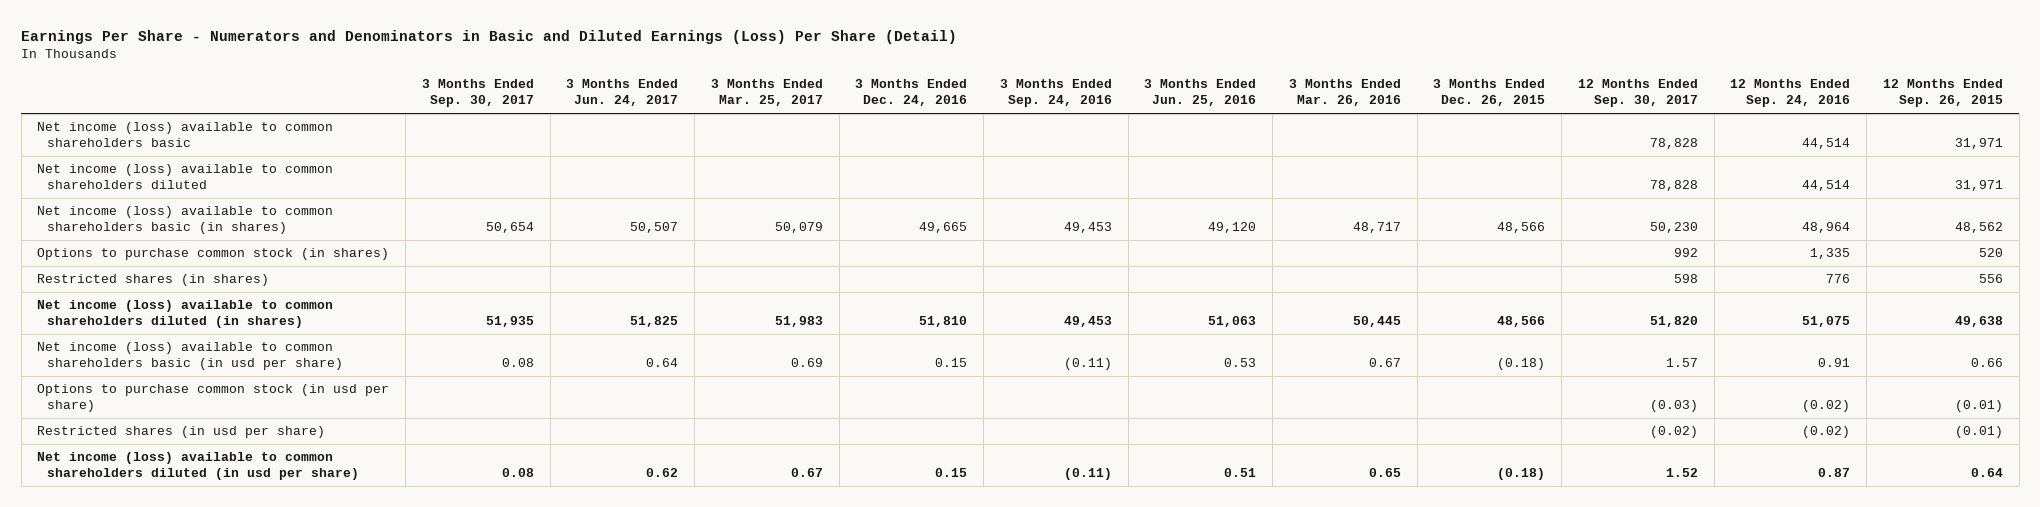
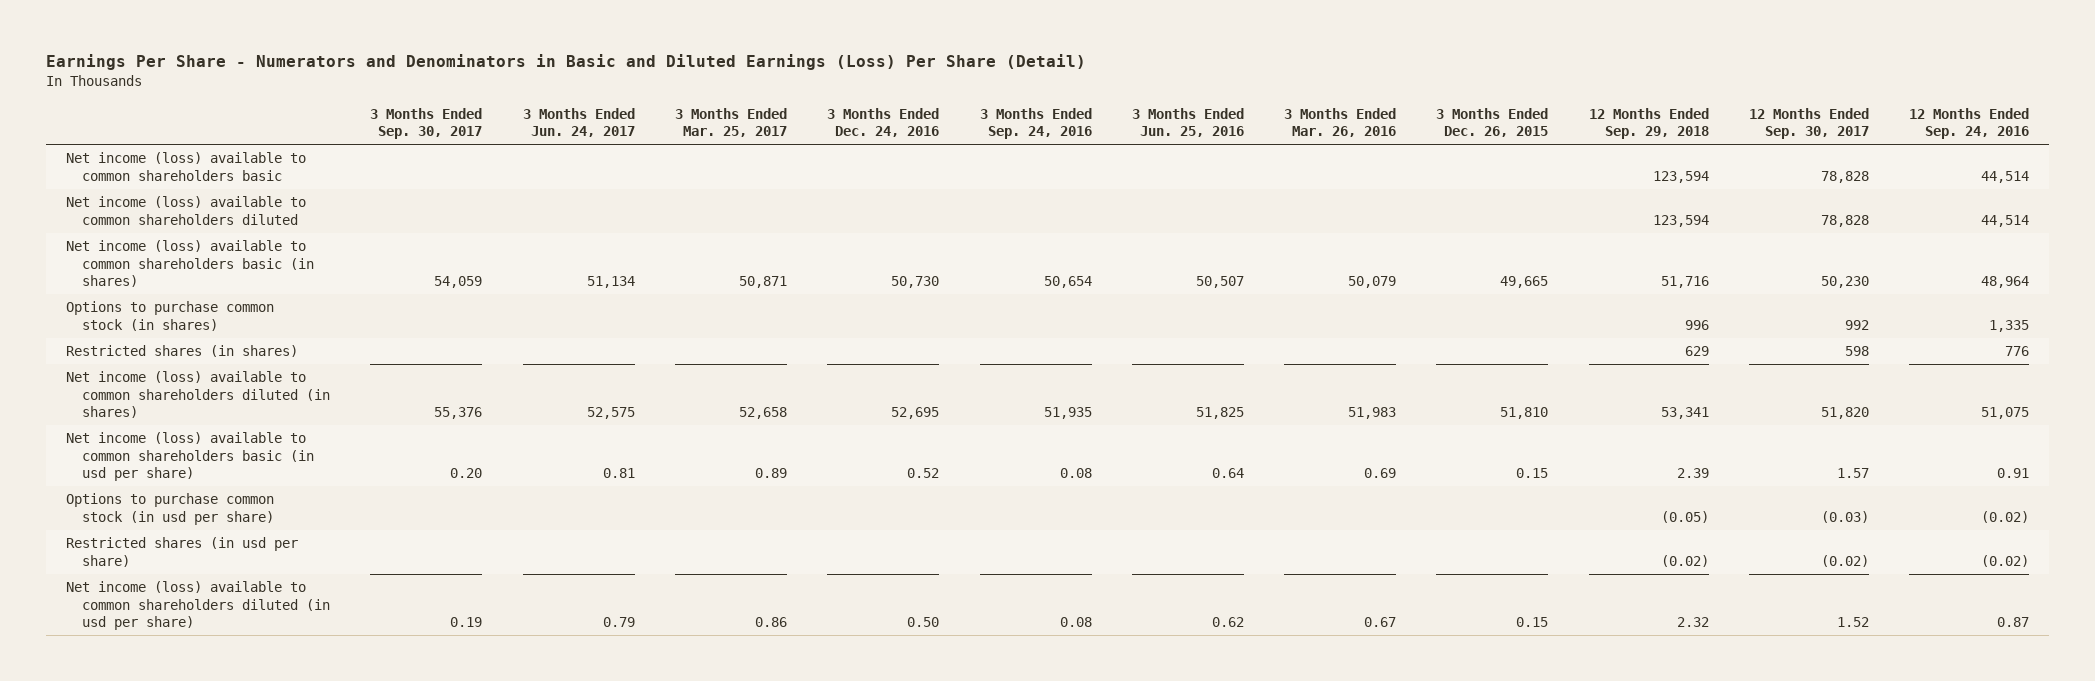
[1882,79,2003,108] 12 Months Ended Sep. 26, 2015 -> none
none -> [1588,107,1709,140] 12 Months Ended Sep. 29, 2018
[485,222,534,234] 50,654 -> [434,276,483,289] 54,059
[630,222,679,234] 50,507 -> [586,276,635,289] 51,134
[774,222,823,234] 50,079 -> [738,276,787,289] 50,871
[919,222,968,234] 49,665 -> [891,276,940,289] 50,730
[1063,222,1112,234] 49,453 -> [1043,276,1092,289] 50,654
[1208,222,1257,234] 49,120 -> [1195,276,1244,289] 50,507
[1352,222,1401,234] 48,717 -> [1348,276,1397,289] 50,079
[1497,222,1546,234] 48,566 -> [1500,276,1549,289] 49,665
[485,316,534,328] 51,935 -> [434,407,483,420] 55,376
[630,316,679,328] 51,825 -> [586,407,635,420] 52,575
[774,316,823,328] 51,983 -> [738,407,787,420] 52,658
[919,316,968,328] 51,810 -> [891,407,940,420] 52,695
[1063,316,1112,328] 49,453 -> [1043,407,1092,420] 51,935
[1208,316,1257,328] 51,063 -> [1195,407,1244,420] 51,825
[1352,316,1401,328] 50,445 -> [1348,407,1397,420] 51,983
[1497,316,1546,328] 48,566 -> [1500,407,1549,420] 51,810
[501,358,534,368] 0.08 -> [450,468,483,479] 0.20
[646,358,679,368] 0.64 -> [602,468,635,479] 0.81
[790,358,823,368] 0.69 -> [754,468,787,479] 0.89
[935,358,968,368] 0.15 -> [907,468,940,479] 0.52
[1063,358,1112,371] (0.11) -> [1059,468,1092,479] 0.08
[1224,358,1257,368] 0.53 -> [1211,468,1244,479] 0.64
[1368,358,1401,368] 0.67 -> [1364,468,1397,479] 0.69
[1497,358,1546,371] (0.18) -> [1516,468,1549,479] 0.15
[501,468,534,478] 0.08 -> [450,617,483,628] 0.19
[646,468,679,478] 0.62 -> [602,617,635,628] 0.79
[790,468,823,478] 0.67 -> [754,617,787,628] 0.86
[935,468,968,478] 0.15 -> [907,617,940,628] 0.50
[1063,468,1112,481] (0.11) -> [1059,617,1092,628] 0.08
[1224,468,1257,478] 0.51 -> [1211,617,1244,628] 0.62
[1368,468,1401,478] 0.65 -> [1364,617,1397,628] 0.67
[1497,468,1546,481] (0.18) -> [1516,617,1549,628] 0.15

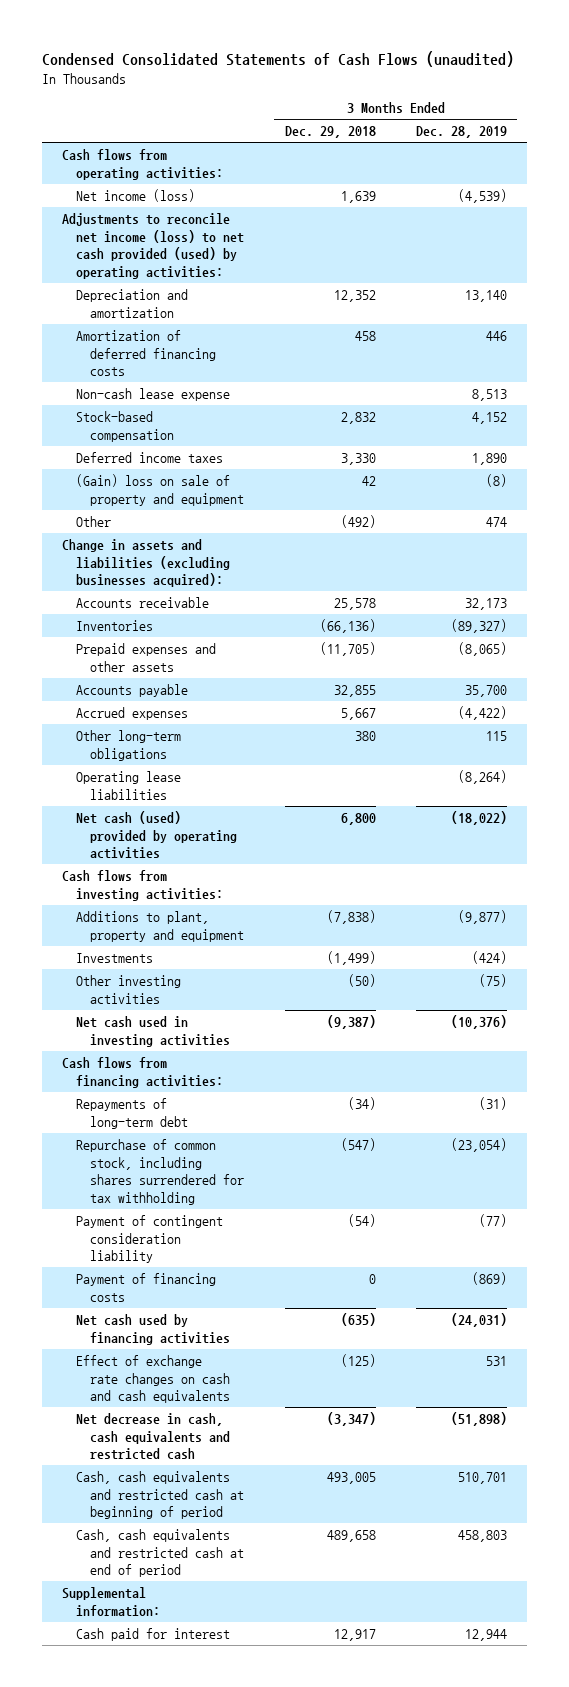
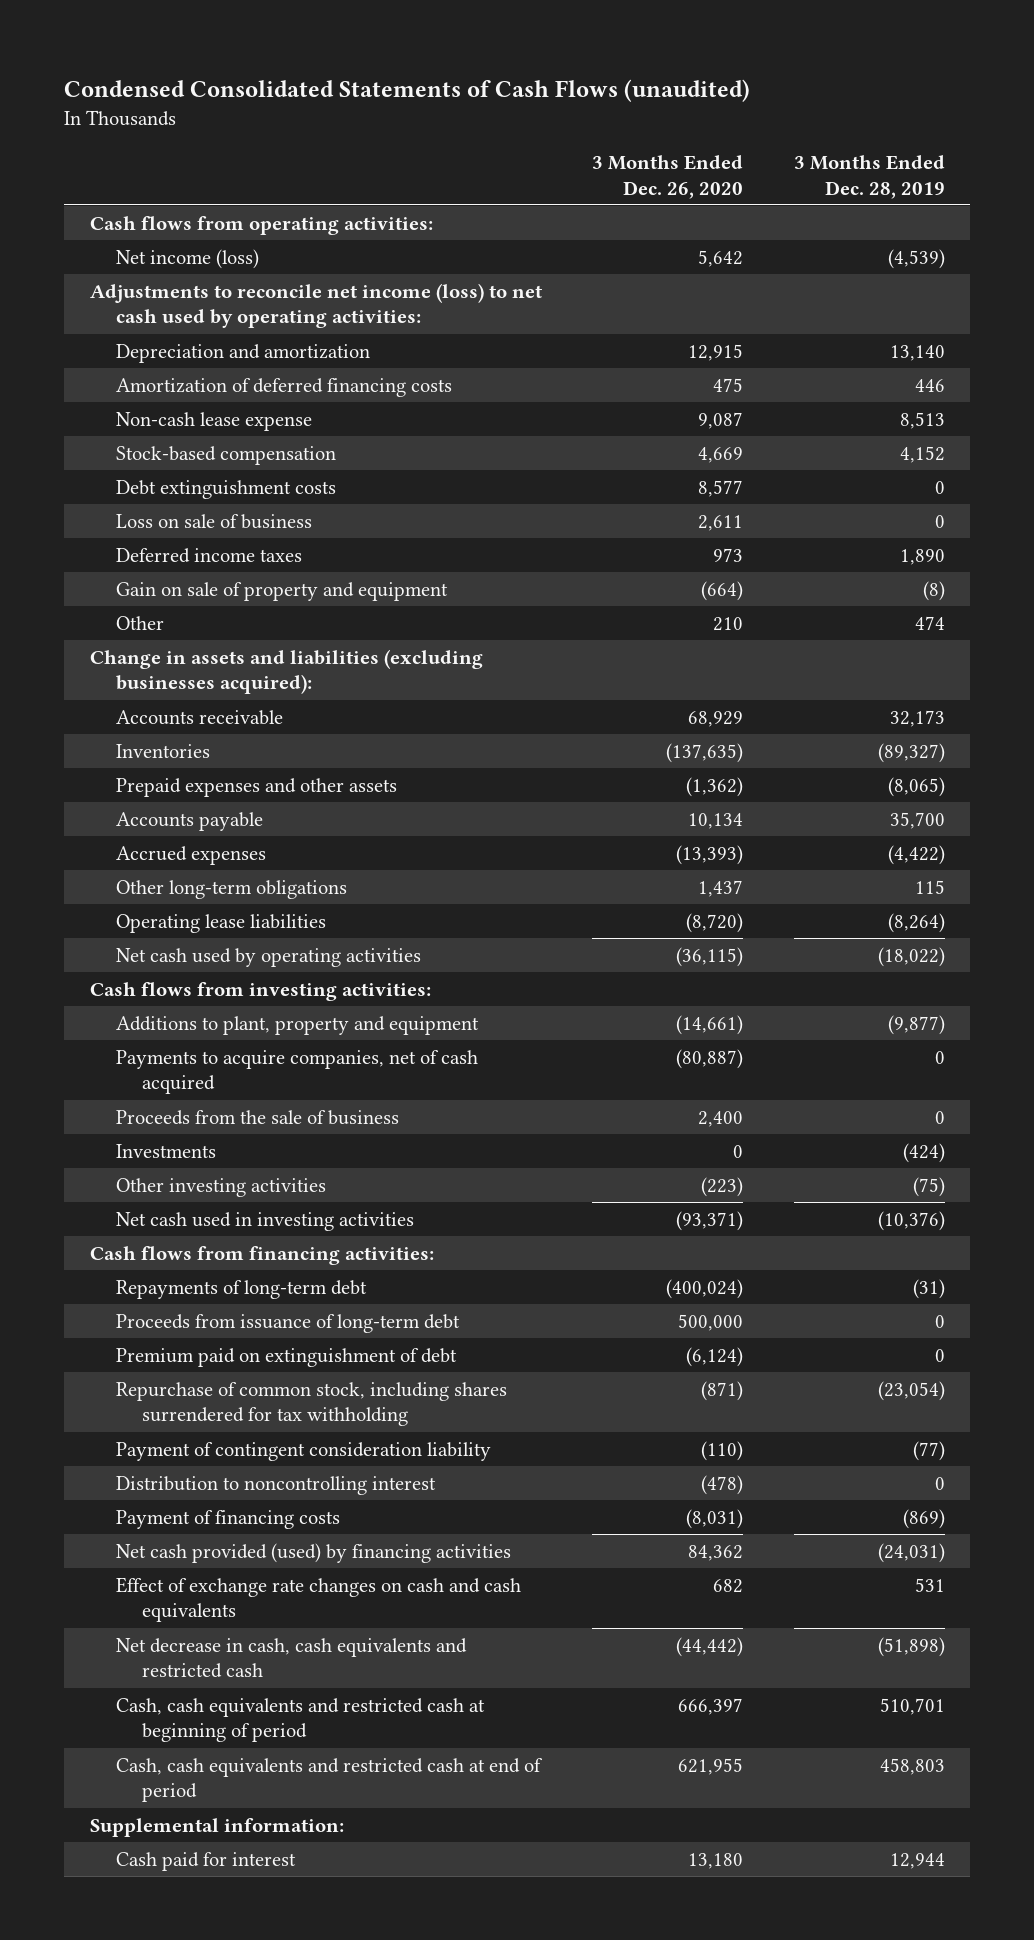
[284,126,376,139] Dec. 29, 2018 -> none
none -> [592,155,744,199] 3 Months Ended Dec. 26, 2020
[62,212,245,280] Adjustments to reconcile net income (loss) to net cash provided (used) by operating activities: -> [89,282,542,329] Adjustments to reconcile net income (loss) to net cash used by operating activities:
none -> [115,479,336,499] Debt extinguishment costs
none -> [115,513,312,529] Loss on sale of business
[76,473,245,506] (Gain) loss on sale of property and equipment -> [115,581,448,601] Gain on sale of property and equipment
[76,810,238,860] Net cash (used) provided by operating activities -> [115,947,421,967] Net cash used by operating activities
none -> [115,1049,478,1095] Payments to acquire companies, net of cash acquired
none -> [115,1109,399,1125] Proceeds from the sale of business
none -> [115,1313,460,1333] Proceeds from issuance of long-term debt
none -> [115,1347,457,1367] Premium paid on extinguishment of debt
none -> [115,1475,436,1495] Distribution to noncontrolling interest
[76,1313,231,1345] Net cash used by financing activities -> [115,1542,511,1563] Net cash provided (used) by financing activities

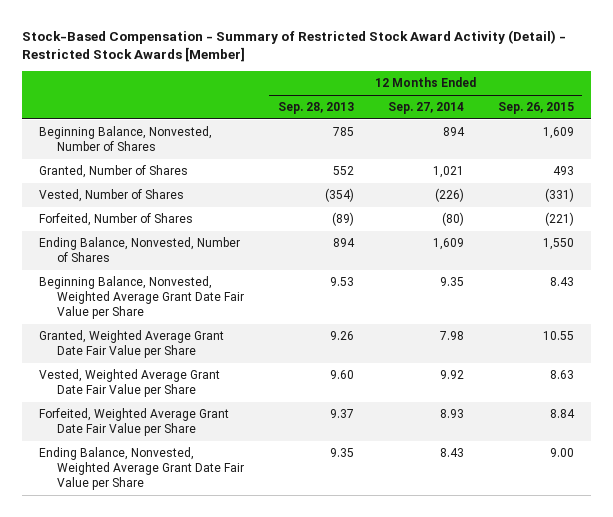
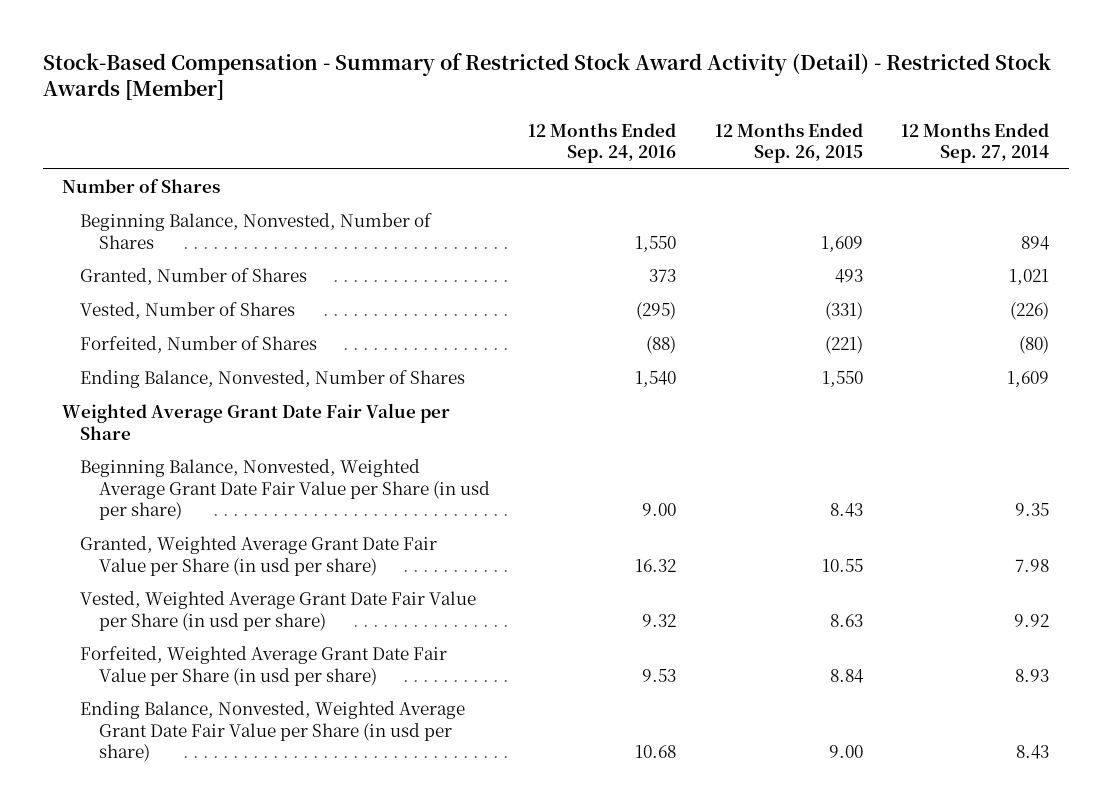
[277,102,354,115] Sep. 28, 2013 -> none
none -> [528,122,677,164] 12 Months Ended Sep. 24, 2016
none -> [62,179,221,194] Number of Shares
none -> [62,403,451,440] Weighted Average Grant Date Fair Value per Share
[39,276,244,319] Beginning Balance, Nonvested, Weighted Average Grant Date Fair Value per Share -> [80,459,490,521] Beginning Balance, Nonvested, Weighted Average Grant Date Fair Value per Share (in usd per share)
[39,330,225,358] Granted, Weighted Average Grant Date Fair Value per Share -> [80,536,438,576] Granted, Weighted Average Grant Date Fair Value per Share (in usd per share)
[39,369,221,397] Vested, Weighted Average Grant Date Fair Value per Share -> [80,591,477,631] Vested, Weighted Average Grant Date Fair Value per Share (in usd per share)
[39,408,230,436] Forfeited, Weighted Average Grant Date Fair Value per Share -> [80,646,448,686] Forfeited, Weighted Average Grant Date Fair Value per Share (in usd per share)
[39,447,244,490] Ending Balance, Nonvested, Weighted Average Grant Date Fair Value per Share -> [80,701,466,763] Ending Balance, Nonvested, Weighted Average Grant Date Fair Value per Share (in usd per share)

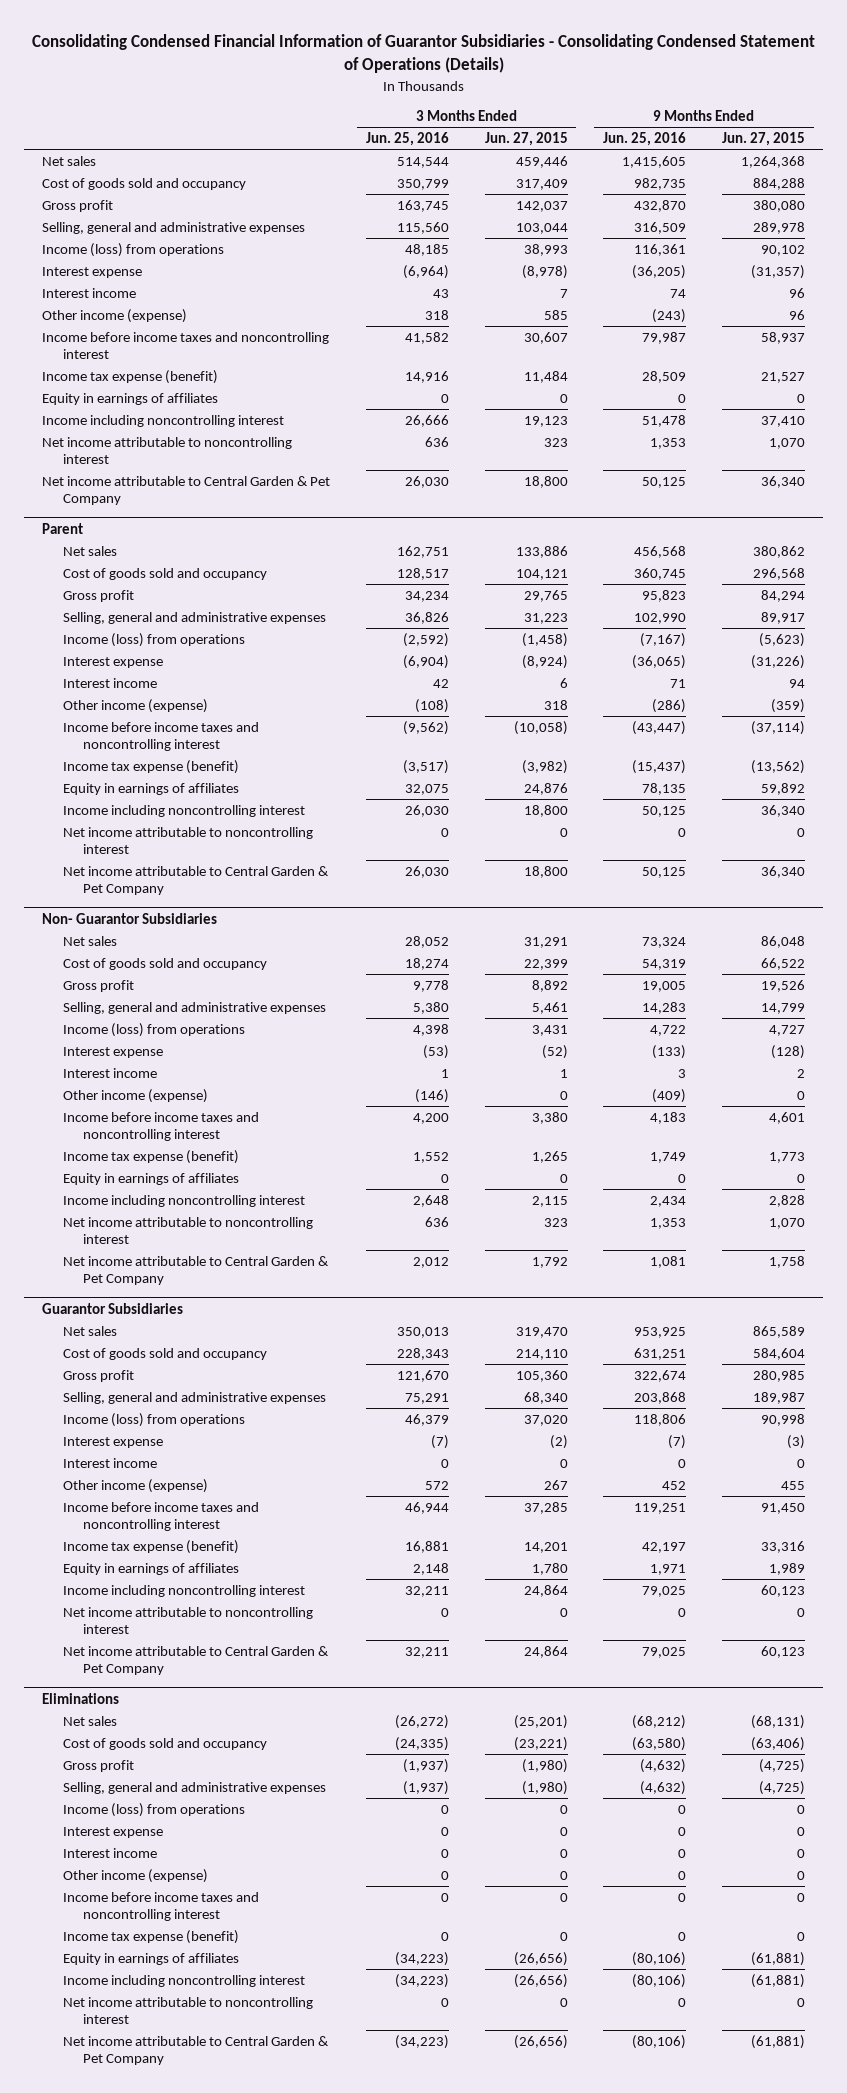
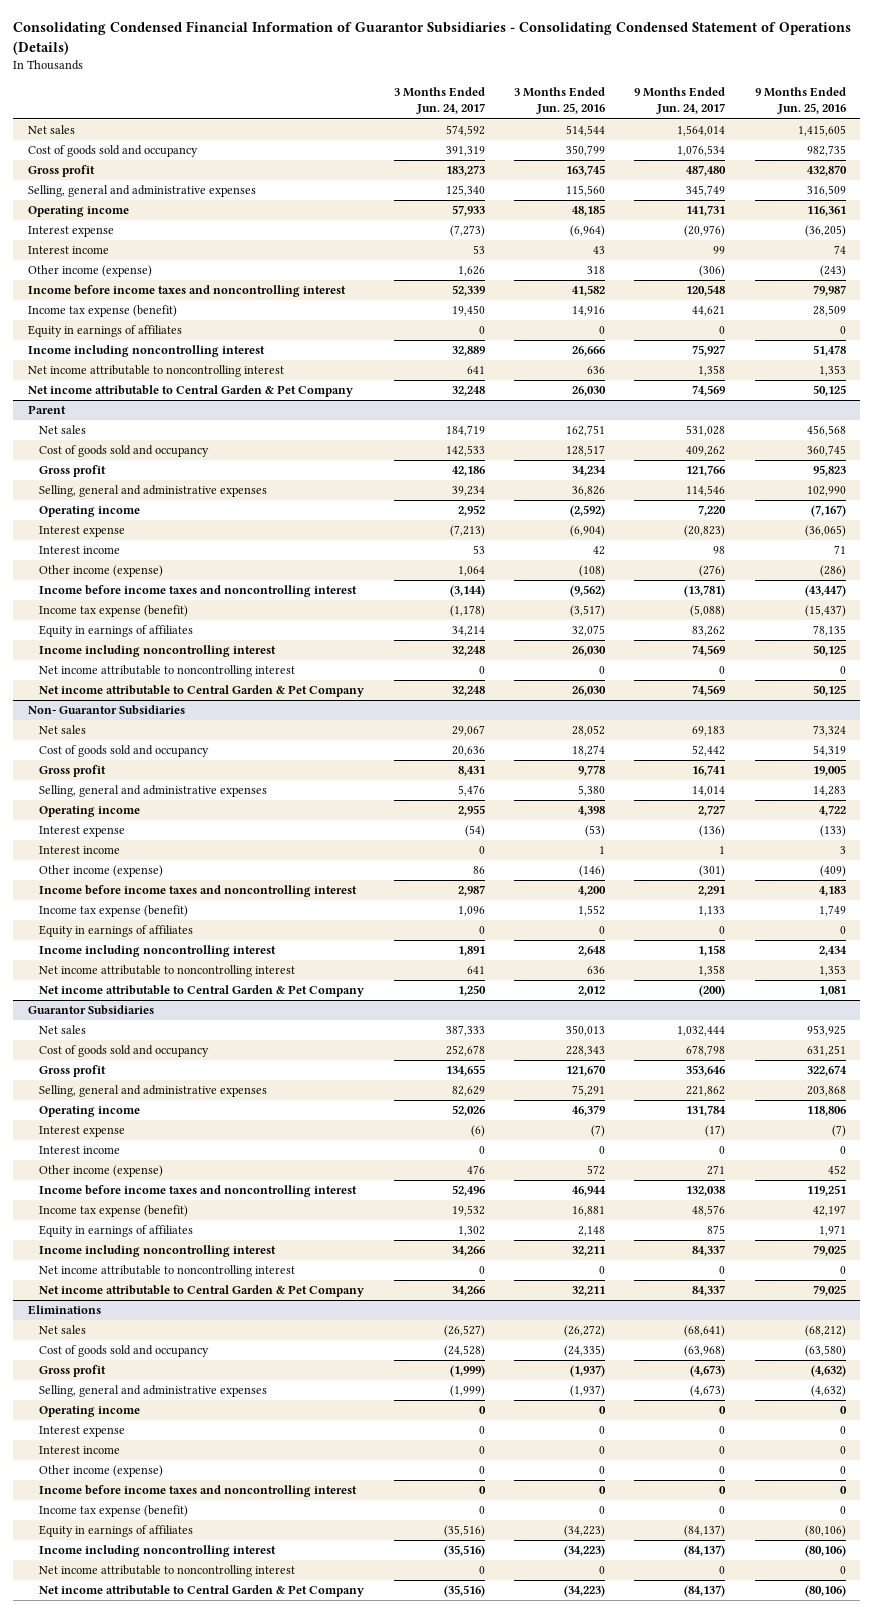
[484,132,568,147] Jun. 27, 2015 -> none
[721,132,805,147] Jun. 27, 2015 -> none
none -> [393,87,485,115] 3 Months Ended Jun. 24, 2017
none -> [634,87,726,115] 9 Months Ended Jun. 24, 2017
[42,242,225,257] Income (loss) from operations -> [27,206,129,218] Operating income
[62,632,245,647] Income (loss) from operations -> [39,506,141,518] Operating income
[62,1022,245,1037] Income (loss) from operations -> [39,806,141,818] Operating income
[62,1412,245,1427] Income (loss) from operations -> [39,1106,141,1118] Operating income
[62,1802,245,1817] Income (loss) from operations -> [39,1406,141,1418] Operating income

